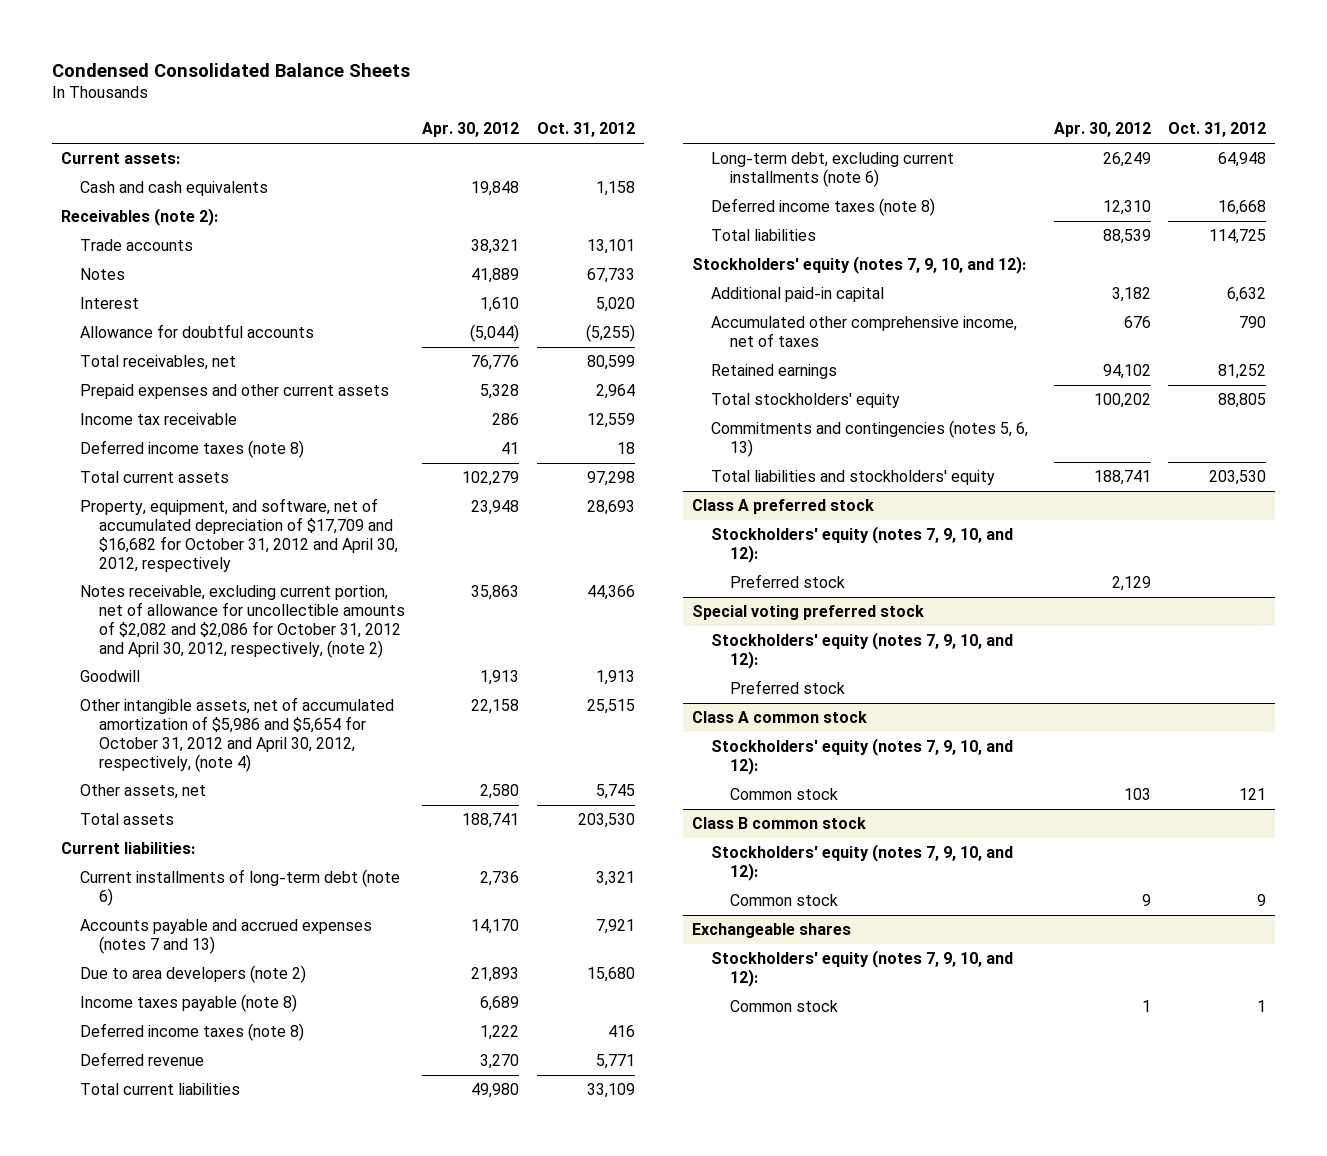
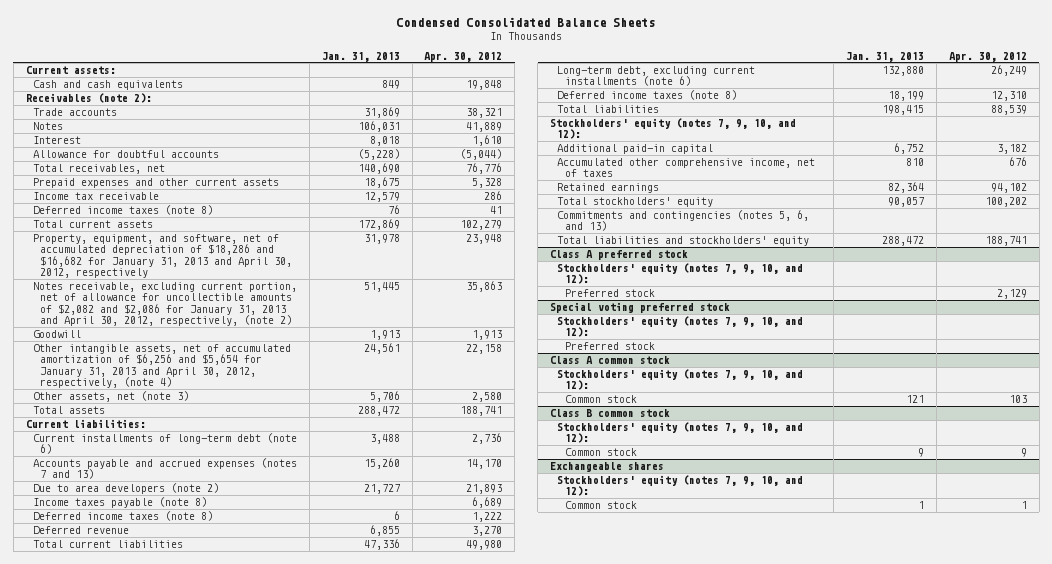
[536,122,635,138] Oct. 31, 2012 -> none
none -> [321,51,400,62] Jan. 31, 2013
[79,498,398,572] Property, equipment, and software, net of accumulated depreciation of $17,709 and $16,682 for October 31, 2012 and April 30, 2012, respectively -> [32,233,293,279] Property, equipment, and software, net of accumulated depreciation of $18,286 and $16,682 for January 31, 2013 and April 30, 2012, respectively
[79,585,405,658] Notes receivable, excluding current portion, net of allowance for uncollectible amounts of $2,082 and $2,086 for October 31, 2012 and April 30, 2012, respectively, (note 2) -> [32,281,297,327] Notes receivable, excluding current portion, net of allowance for uncollectible amounts of $2,082 and $2,086 for January 31, 2013 and April 30, 2012, respectively, (note 2)
[79,697,394,772] Other intangible assets, net of accumulated amortization of $5,986 and $5,654 for October 31, 2012 and April 30, 2012, respectively, (note 4) -> [32,343,291,389] Other intangible assets, net of accumulated amortization of $6,256 and $5,654 for January 31, 2013 and April 30, 2012, respectively, (note 4)
[79,784,206,800] Other assets, net -> [32,390,189,402] Other assets, net (note 3)
[711,420,1029,457] Commitments and contingencies (notes 5, 6, 13) -> [557,209,810,232] Commitments and contingencies (notes 5, 6, and 13)

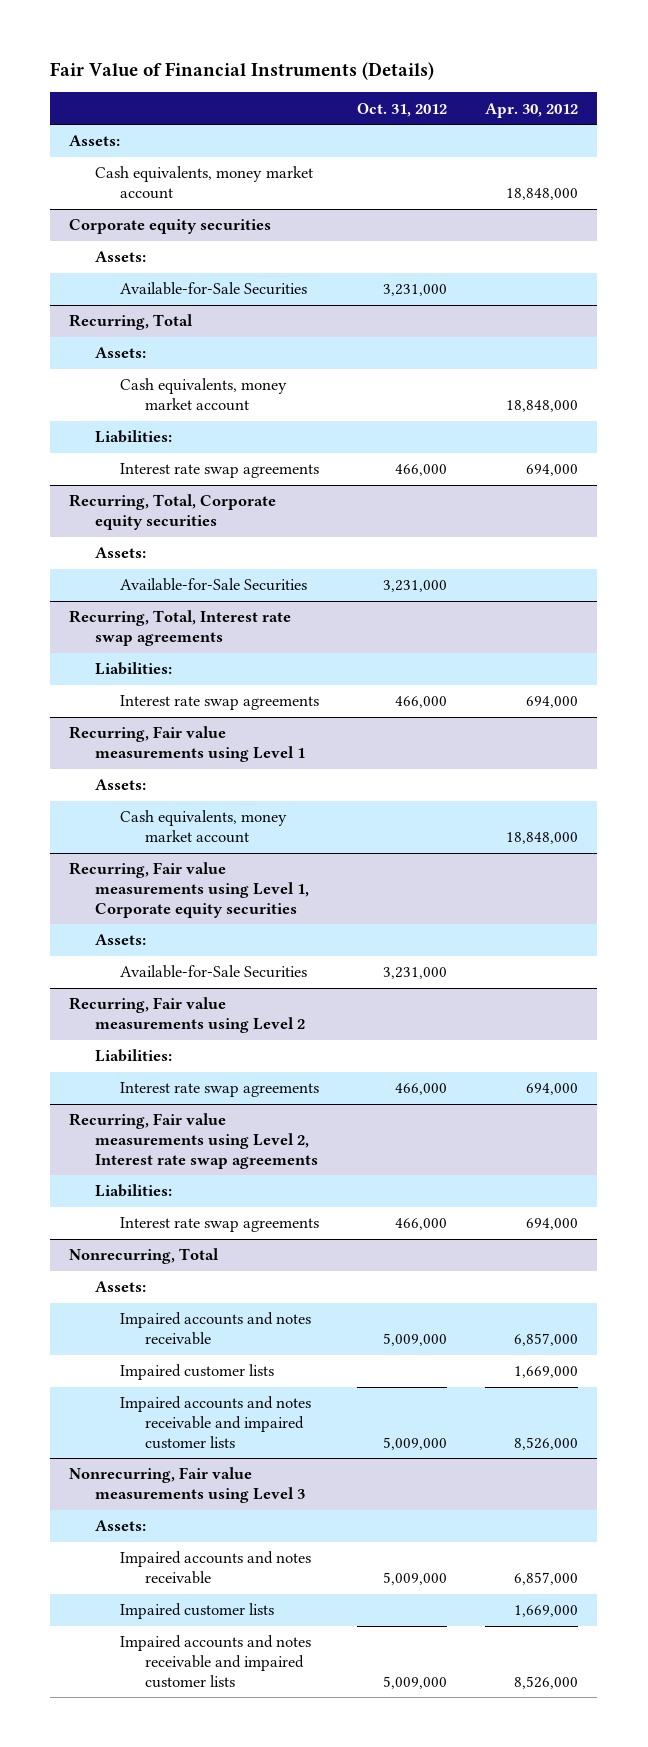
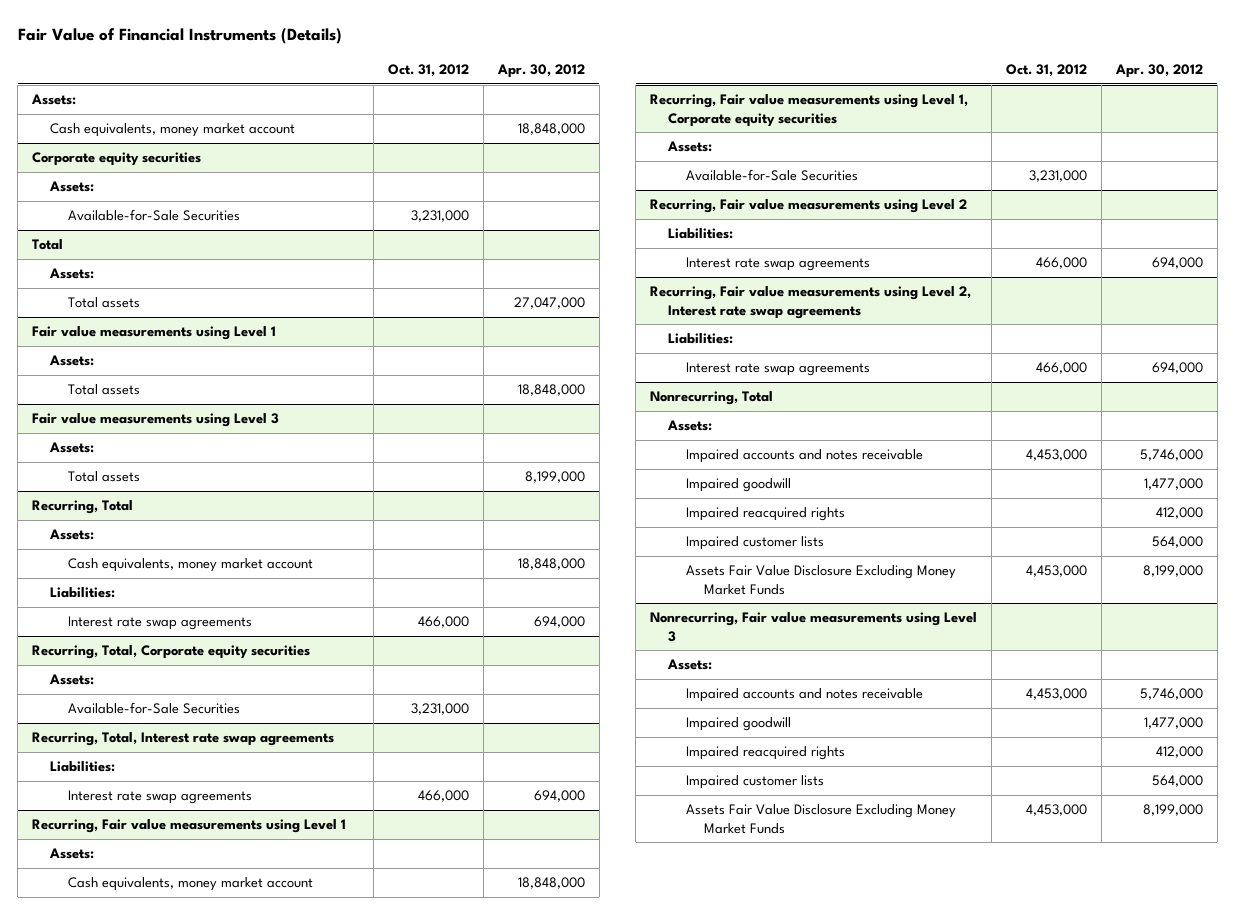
none -> [32,239,64,251] Total
none -> [49,268,95,280] Assets:
none -> [68,297,141,309] Total assets
none -> [32,326,277,341] Fair value measurements using Level 1
none -> [49,355,95,367] Assets:
none -> [68,384,141,396] Total assets
none -> [32,413,280,428] Fair value measurements using Level 3
none -> [49,442,95,454] Assets:
none -> [68,471,141,483] Total assets
[119,1396,311,1449] Impaired accounts and notes receivable and impaired customer lists -> none
[382,1333,447,1347] 5,009,000 -> [1026,449,1088,462] 4,453,000
[514,1333,579,1347] 6,857,000 -> [1139,449,1203,462] 5,746,000
none -> [686,478,792,493] Impaired goodwill
none -> [686,507,846,522] Impaired reacquired rights
[514,1366,579,1379] 1,669,000 -> [1151,536,1203,549] 564,000
none -> [686,565,957,595] Assets Fair Value Disclosure Excluding Money Market Funds
[119,1635,311,1688] Impaired accounts and notes receivable and impaired customer lists -> none
[382,1572,447,1586] 5,009,000 -> [1026,688,1088,701] 4,453,000
[514,1572,579,1586] 6,857,000 -> [1139,688,1203,701] 5,746,000
none -> [686,717,792,732] Impaired goodwill
none -> [686,746,846,761] Impaired reacquired rights
[514,1605,579,1618] 1,669,000 -> [1151,775,1203,788] 564,000
none -> [686,804,957,834] Assets Fair Value Disclosure Excluding Money Market Funds

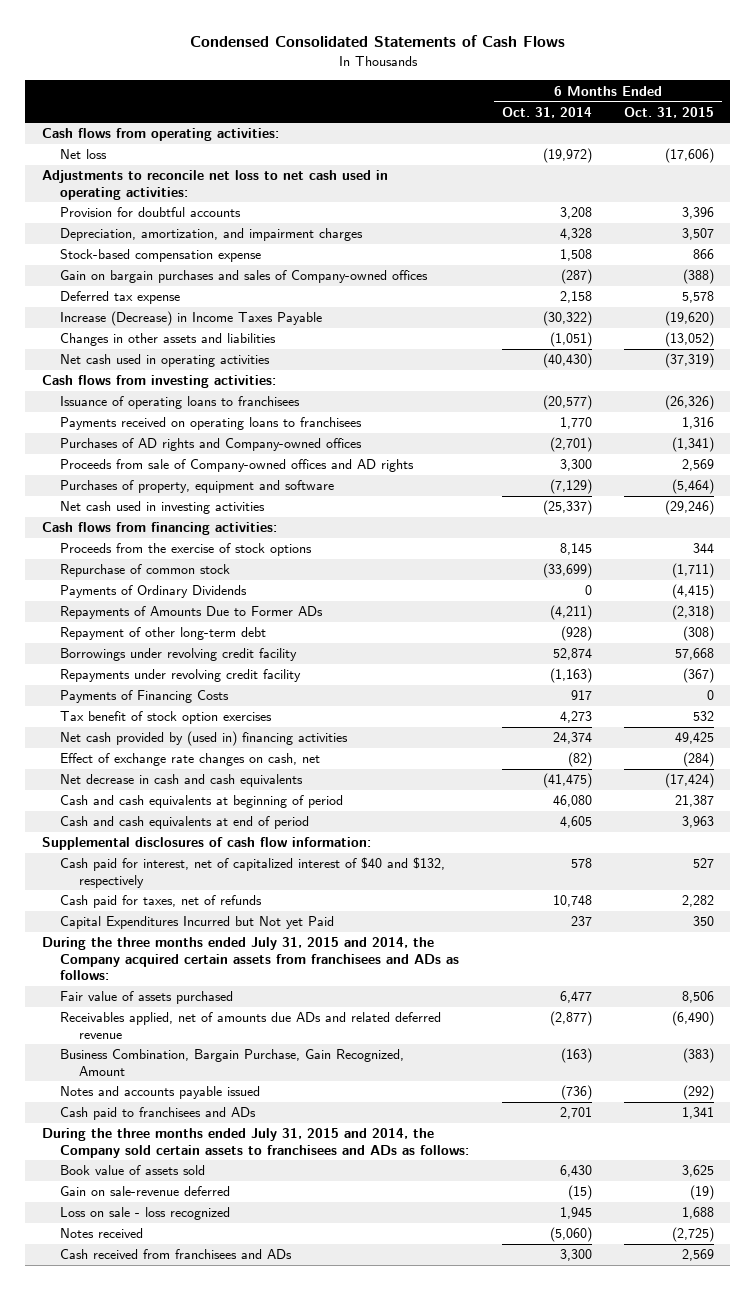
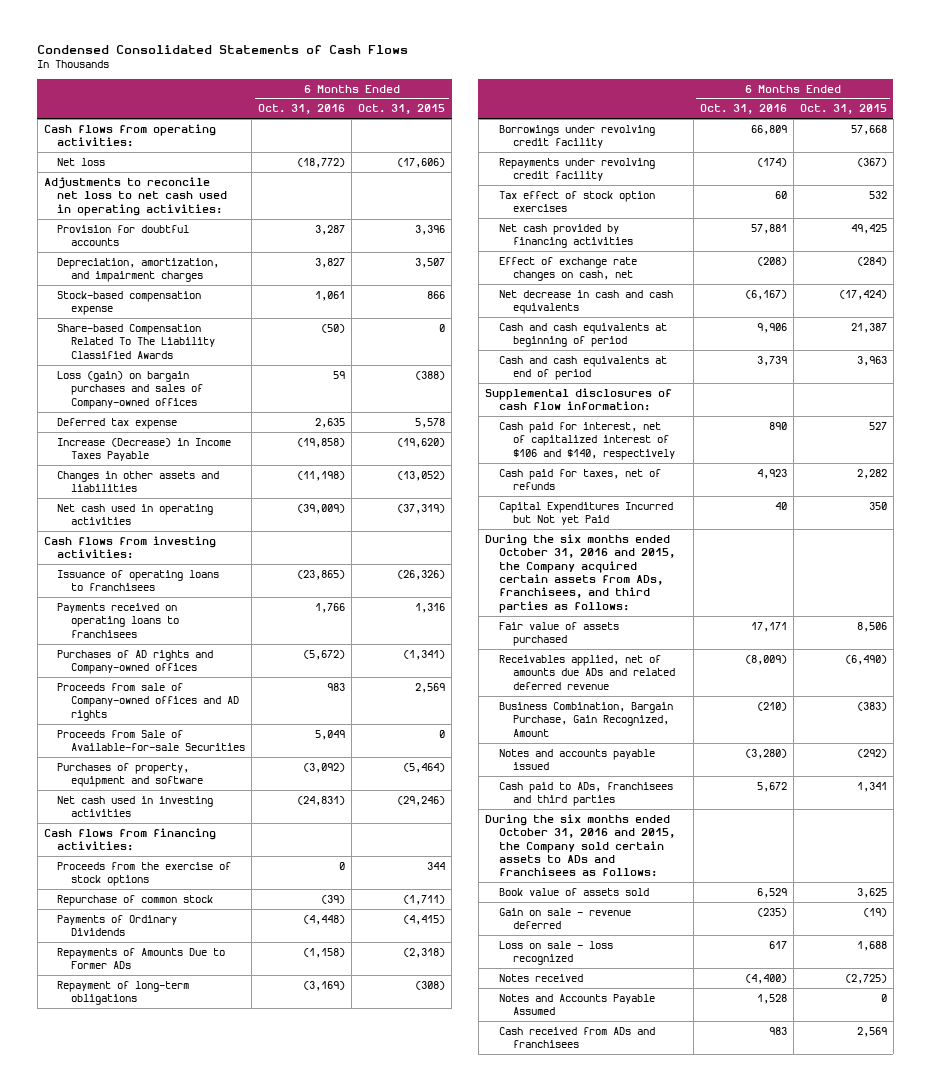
[501,106,592,118] Oct. 31, 2014 -> none
none -> [258,104,346,115] Oct. 31, 2016
none -> [57,323,216,359] Share-based Compensation Related To The Liability Classified Awards
[60,270,429,284] Gain on bargain purchases and sales of Company-owned offices -> [57,370,204,409] Loss (gain) on bargain purchases and sales of Company-owned offices
none -> [57,729,246,752] Proceeds from Sale of Available-for-sale Securities
[60,627,267,641] Repayment of other long-term debt -> [57,980,190,1006] Repayment of long-term obligations
[60,690,230,704] Payments of Financing Costs -> none
[60,711,273,725] Tax benefit of stock option exercises -> [498,190,655,213] Tax effect of stock option exercises
[60,731,349,747] Net cash provided by (used in) financing activities -> [498,223,633,249] Net cash provided by financing activities
[60,857,446,888] Cash paid for interest, net of capitalized interest of $40 and $132, respectively -> [498,421,675,460] Cash paid for interest, net of capitalized interest of $106 and $140, respectively
[41,937,460,980] During the three months ended July 31, 2015 and 2014, the Company acquired certain assets from franchisees and ADs as follows: -> [484,533,675,613] During the six months ended October 31, 2016 and 2015, the Company acquired certain assets from ADs, franchisees, and third parties as follows:
[60,1107,257,1121] Cash paid to franchisees and ADs -> [498,781,673,807] Cash paid to ADs, franchisees and third parties
[41,1128,470,1158] During the three months ended July 31, 2015 and 2014, the Company sold certain assets to franchisees and ADs as follows: -> [484,813,675,878] During the six months ended October 31, 2016 and 2015, the Company sold certain assets to ADs and franchisees as follows:
[60,1186,231,1197] Gain on sale-revenue deferred -> [498,907,631,930] Gain on sale - revenue deferred
none -> [498,993,655,1016] Notes and Accounts Payable Assumed
[60,1249,293,1260] Cash received from franchisees and ADs -> [498,1026,655,1049] Cash received from ADs and franchisees

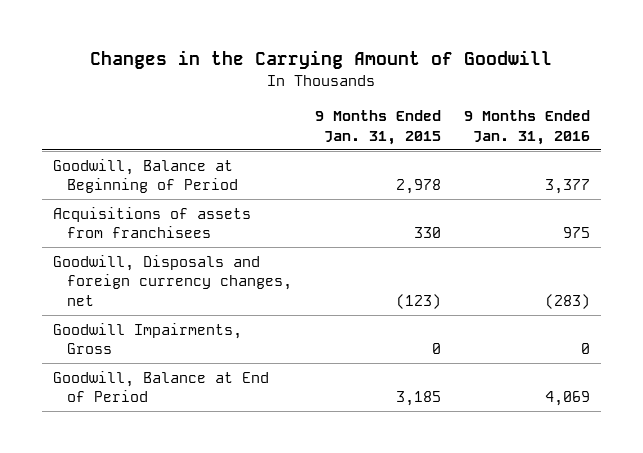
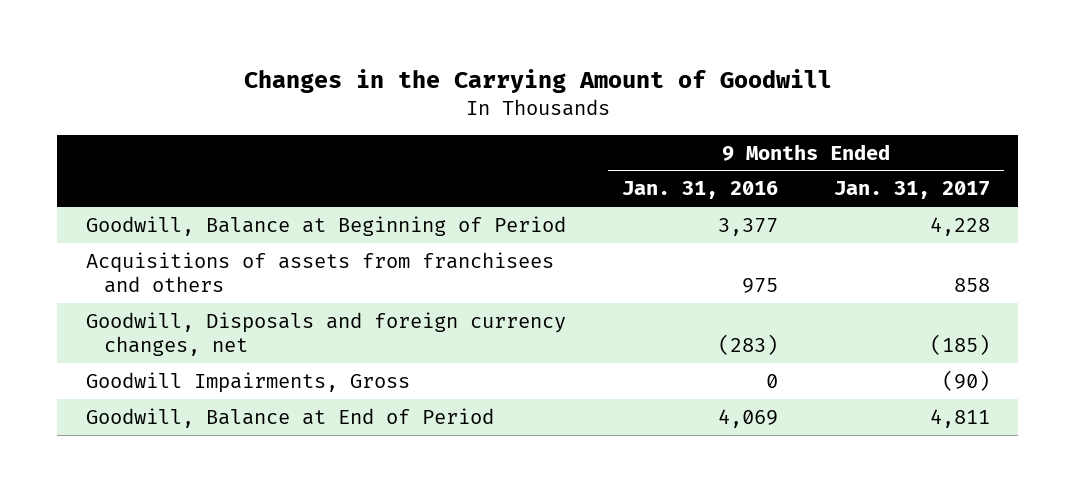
[314,109,441,145] 9 Months Ended Jan. 31, 2015 -> none
none -> [834,181,991,200] Jan. 31, 2017
[53,206,252,239] Acquisitions of assets from franchisees -> [85,251,554,293] Acquisitions of assets from franchisees and others

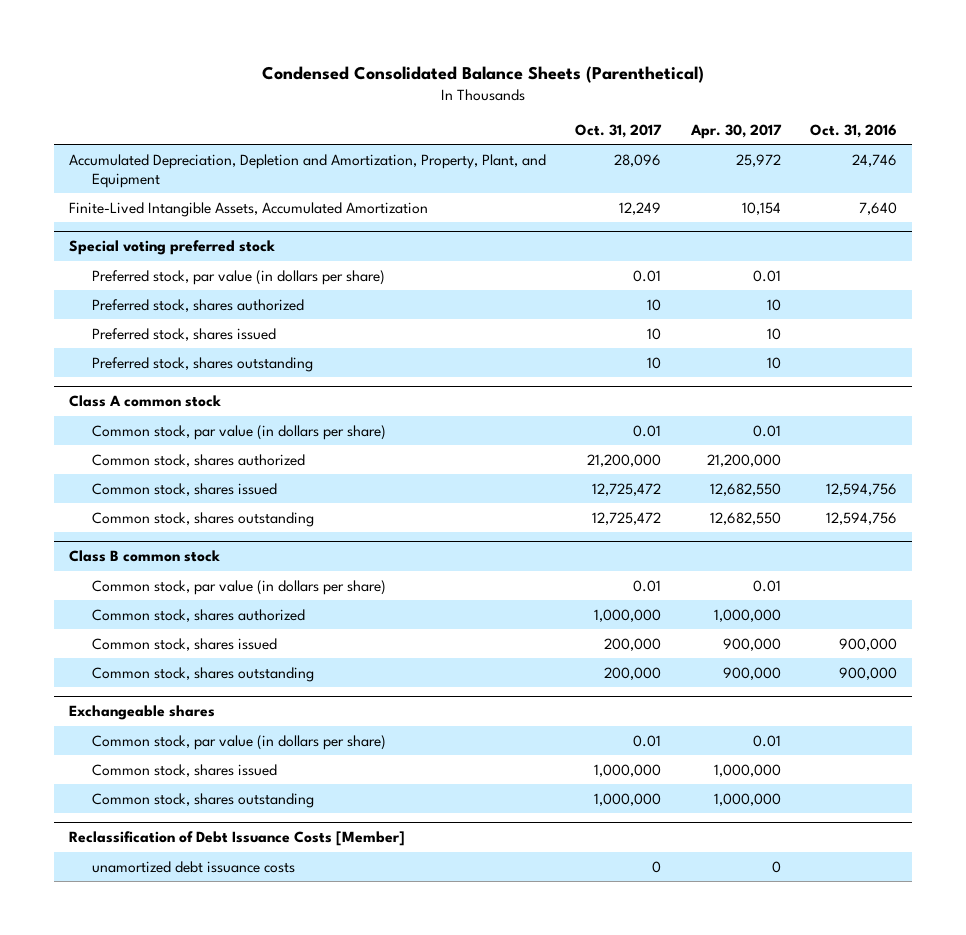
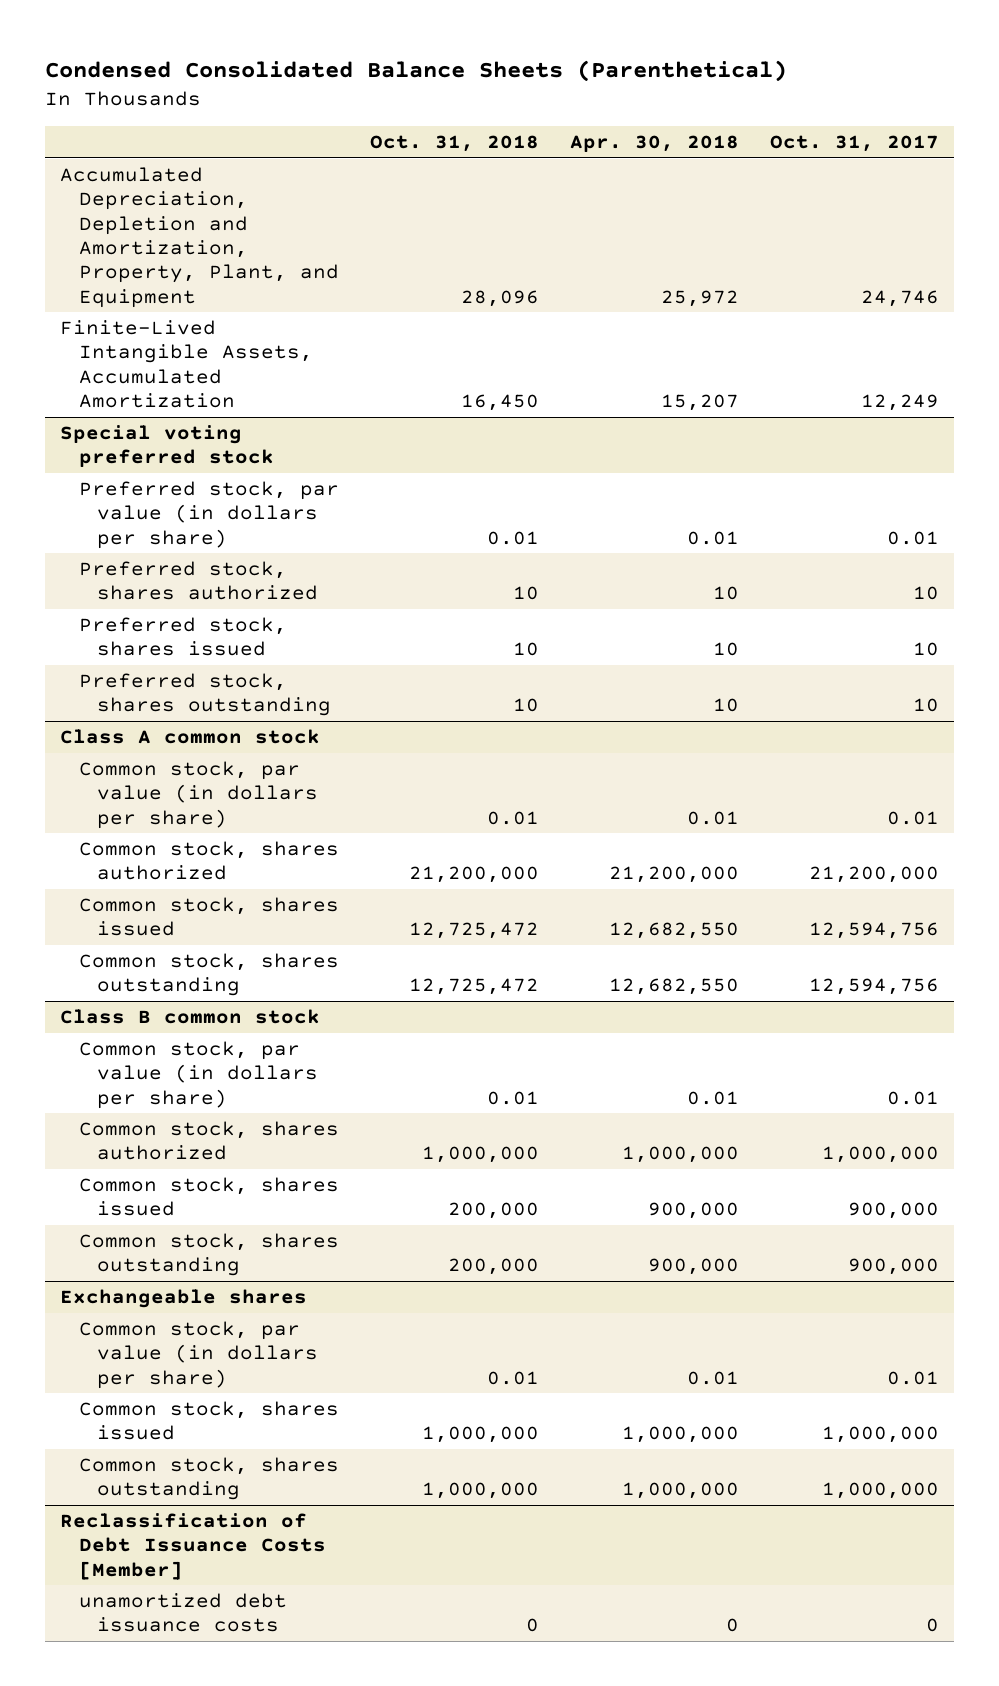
[689,123,782,139] Apr. 30, 2017 -> none
[810,123,898,138] Oct. 31, 2016 -> none
none -> [369,134,539,152] Oct. 31, 2018
none -> [569,134,739,152] Apr. 30, 2018
[614,153,662,167] 28,096 -> [860,289,939,307] 24,746
[592,482,662,496] 12,725,472 -> [808,922,939,940] 12,594,756
[592,511,662,525] 12,725,472 -> [808,978,939,996] 12,594,756
[604,637,662,651] 200,000 -> [847,1202,939,1220] 900,000
[604,666,662,680] 200,000 -> [847,1258,939,1276] 900,000

